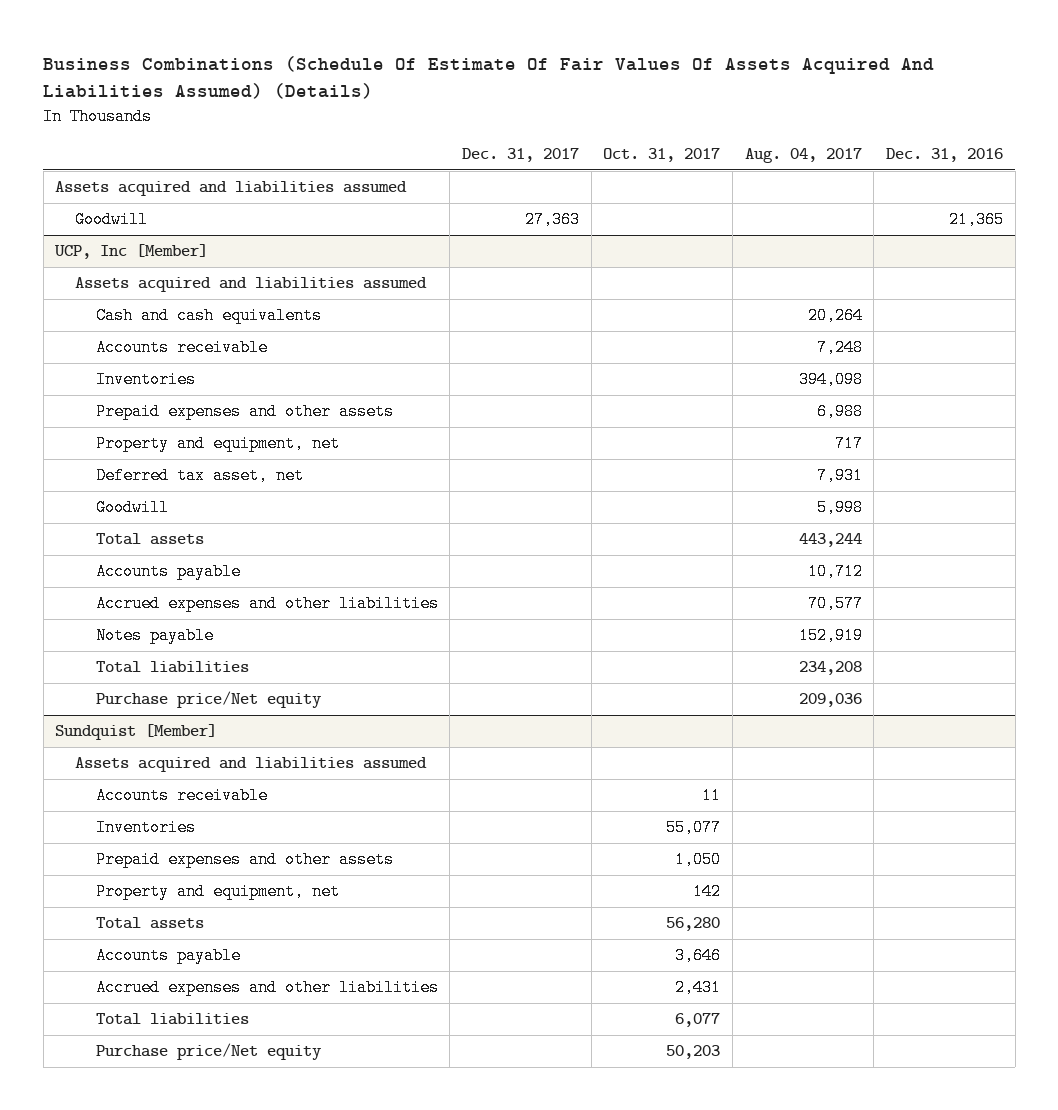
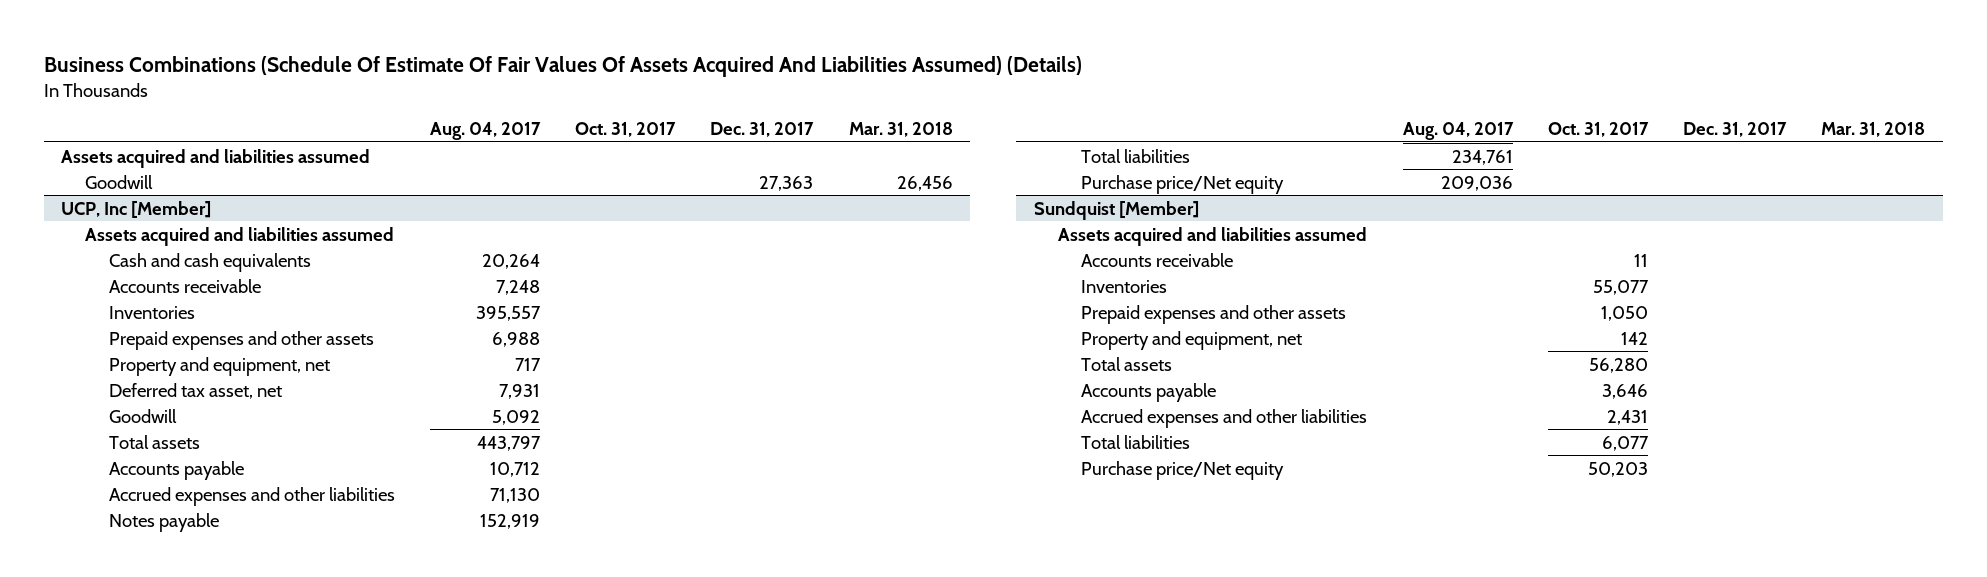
[885,148,1003,163] Dec. 31, 2016 -> none
none -> [848,122,953,138] Mar. 31, 2018
[798,371,863,389] 394,098 -> [475,305,541,321] 395,557
[816,499,863,517] 5,998 -> [491,409,540,425] 5,092
[798,533,862,548] 443,244 -> [476,435,541,451] 443,797
[807,595,863,613] 70,577 -> [489,487,540,503] 71,130
[798,661,862,676] 234,208 -> [1451,149,1513,165] 234,761

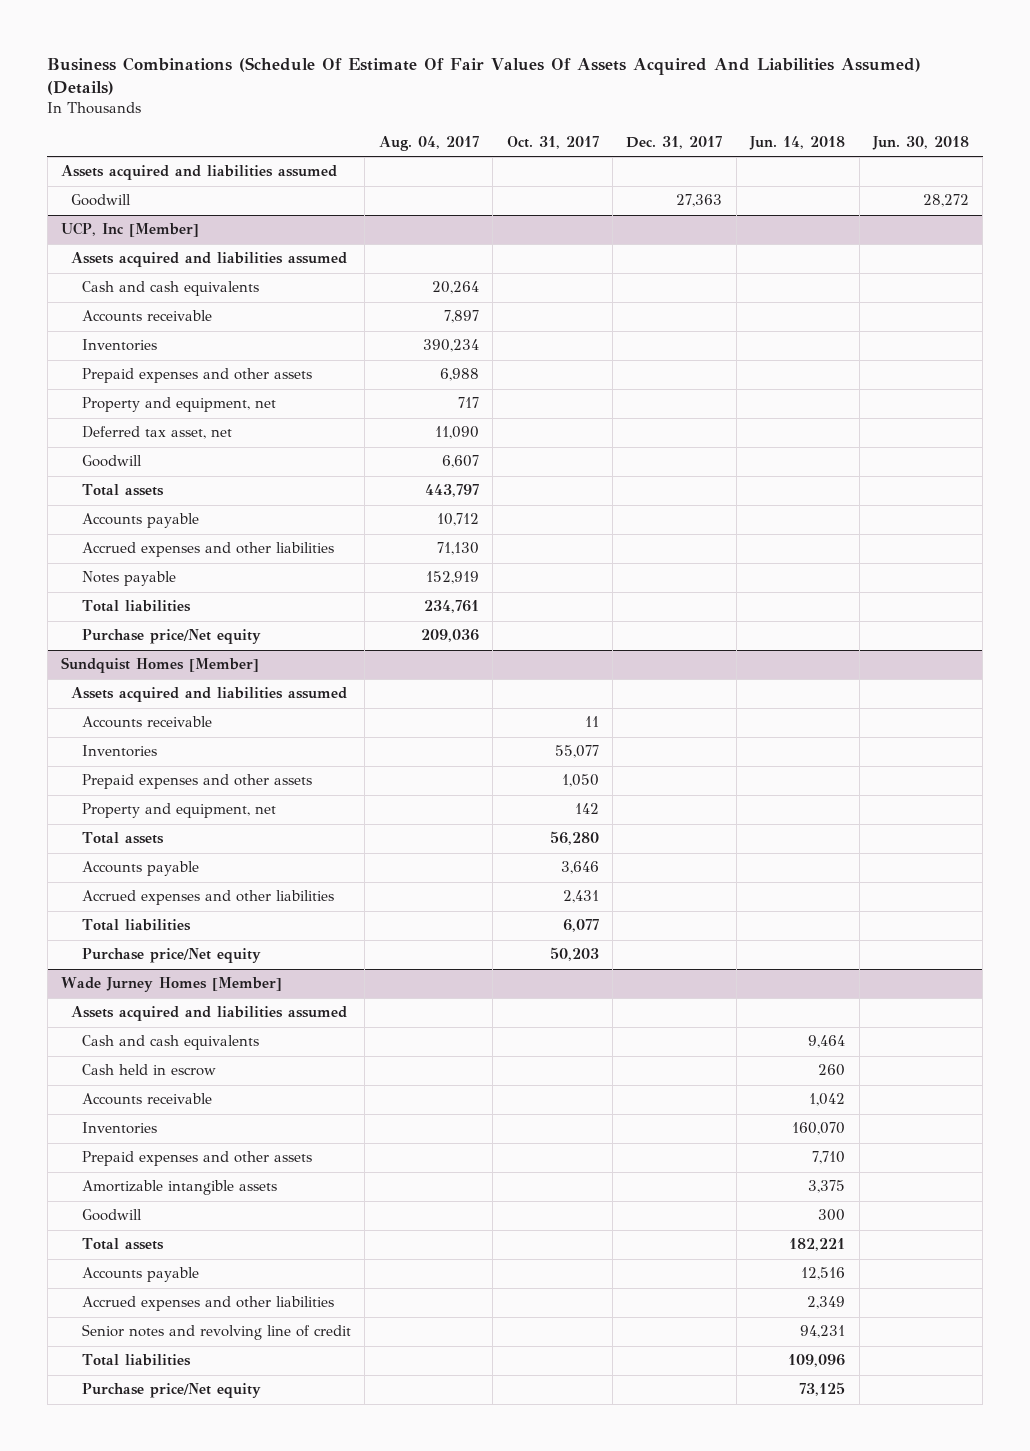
[848,122,953,138] Mar. 31, 2018 -> none
none -> [749,136,846,151] Jun. 14, 2018
none -> [872,136,970,151] Jun. 30, 2018
[495,279,540,295] 7,248 -> [443,310,479,324] 7,897
[475,305,541,321] 395,557 -> [422,339,479,353] 390,234
[498,383,540,399] 7,931 -> [434,426,479,440] 11,090
[491,409,540,425] 5,092 -> [441,455,479,469] 6,607
[1033,200,1199,220] Sundquist [Member] -> [61,657,260,674] Sundquist Homes [Member]
none -> [61,977,283,993] Wade Jurney Homes [Member]
none -> [71,1006,348,1022] Assets acquired and liabilities assumed
none -> [81,1035,259,1051] Cash and cash equivalents
none -> [81,1064,216,1077] Cash held in escrow
none -> [81,1093,212,1106] Accounts receivable
none -> [81,1122,157,1135] Inventories
none -> [81,1151,312,1167] Prepaid expenses and other assets
none -> [81,1180,277,1196] Amortizable intangible assets
none -> [81,1209,142,1222] Goodwill
none -> [81,1238,164,1251] Total assets
none -> [81,1267,199,1283] Accounts payable
none -> [81,1296,334,1312] Accrued expenses and other liabilities
none -> [81,1324,351,1341] Senior notes and revolving line of credit
none -> [81,1354,191,1367] Total liabilities
none -> [81,1383,261,1399] Purchase price/Net equity

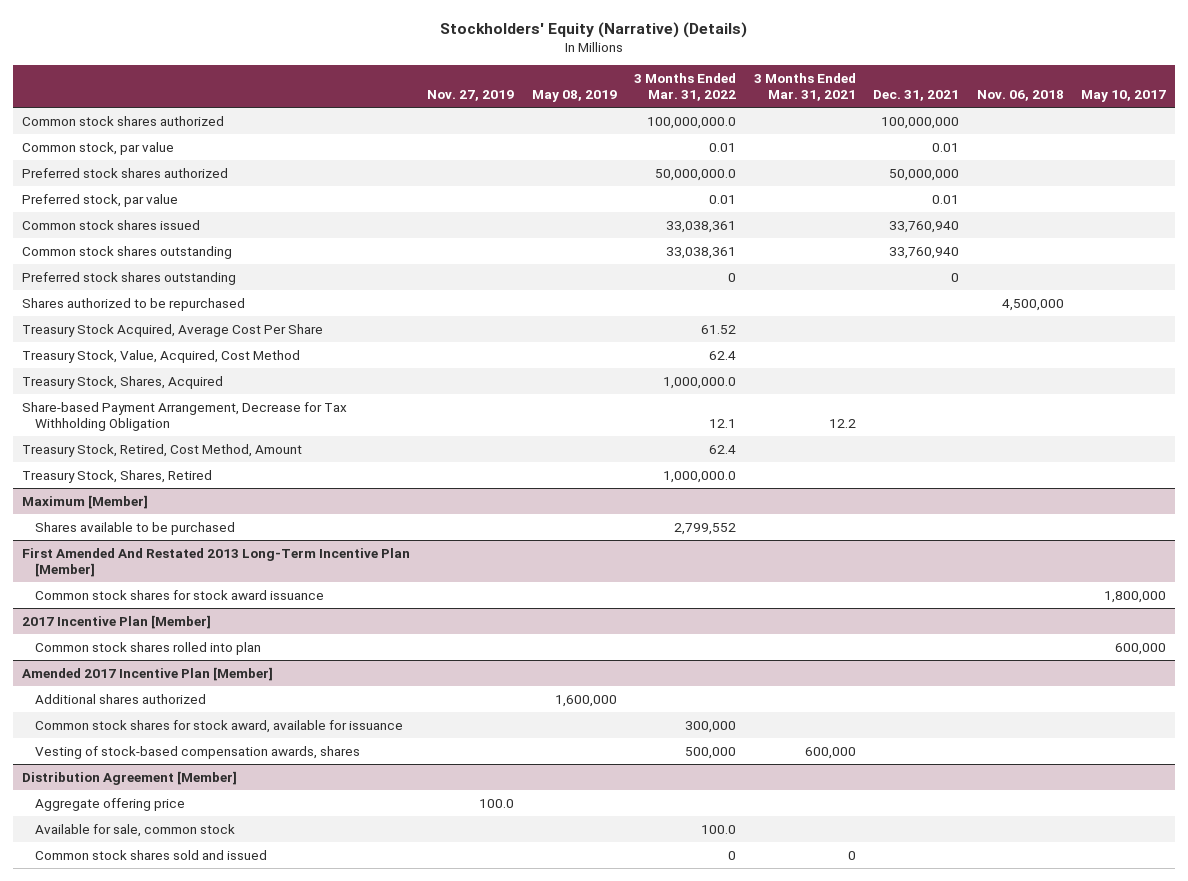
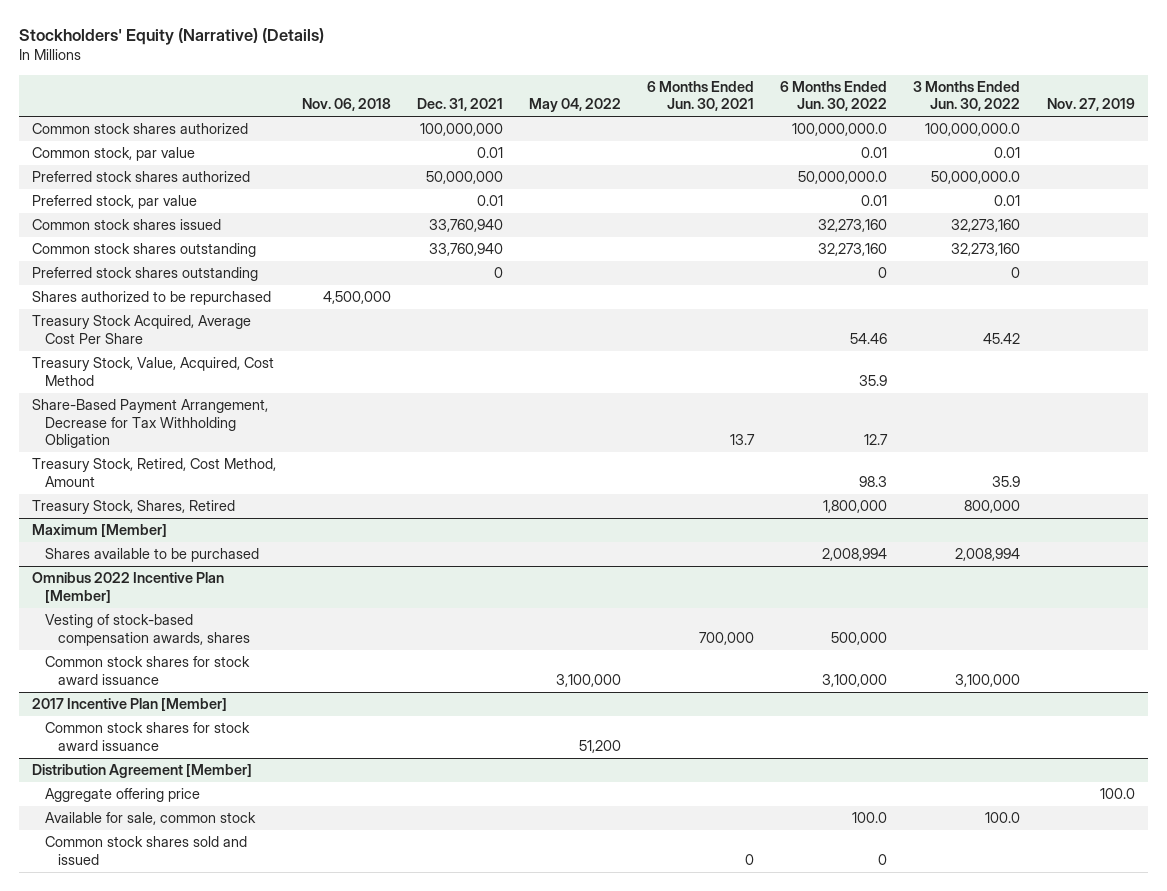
[531,89,617,102] May 08, 2019 -> none
[634,72,737,101] 3 Months Ended Mar. 31, 2022 -> none
[753,72,856,101] 3 Months Ended Mar. 31, 2021 -> none
[1081,89,1167,102] May 10, 2017 -> none
none -> [529,98,622,113] May 04, 2022
none -> [647,81,755,112] 6 Months Ended Jun. 30, 2021
none -> [780,81,888,112] 6 Months Ended Jun. 30, 2022
none -> [913,81,1021,112] 3 Months Ended Jun. 30, 2022
[21,375,223,389] Treasury Stock, Shares, Acquired -> none
[21,401,347,432] Share-based Payment Arrangement, Decrease for Tax Withholding Obligation -> [31,399,268,448] Share-Based Payment Arrangement, Decrease for Tax Withholding Obligation
[21,547,410,578] First Amended And Restated 2013 Long-Term Incentive Plan [Member] -> none
[34,589,324,600] Common stock shares for stock award issuance -> none
none -> [31,572,224,603] Omnibus 2022 Incentive Plan [Member]
none -> [44,614,250,646] Vesting of stock-based compensation awards, shares
none -> [44,656,250,685] Common stock shares for stock award issuance
[34,641,261,655] Common stock shares rolled into plan -> none
[21,666,273,681] Amended 2017 Incentive Plan [Member] -> none
[34,693,206,704] Additional shares authorized -> none
[34,719,403,733] Common stock shares for stock award, available for issuance -> none
[34,745,360,759] Vesting of stock-based compensation awards, shares -> none
none -> [44,722,250,751] Common stock shares for stock award issuance

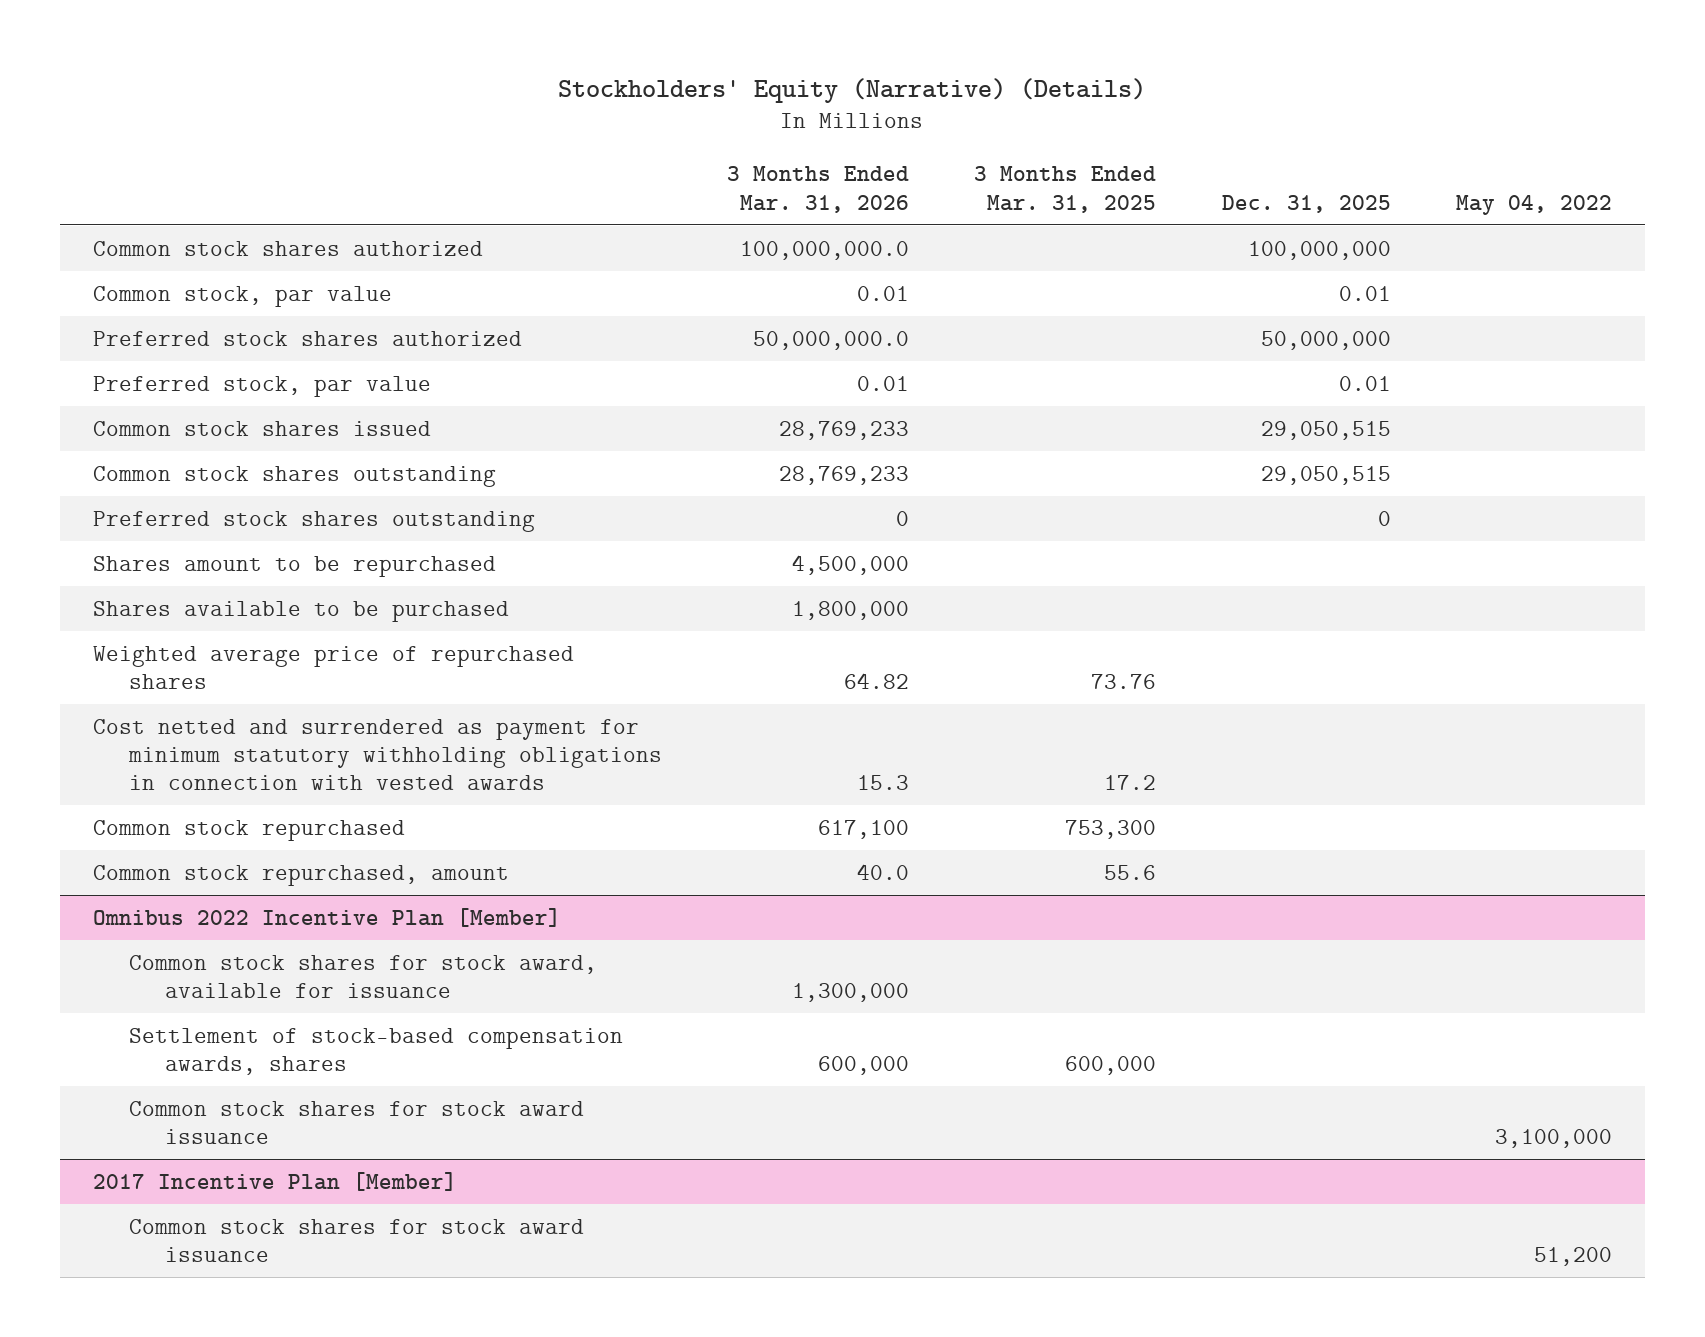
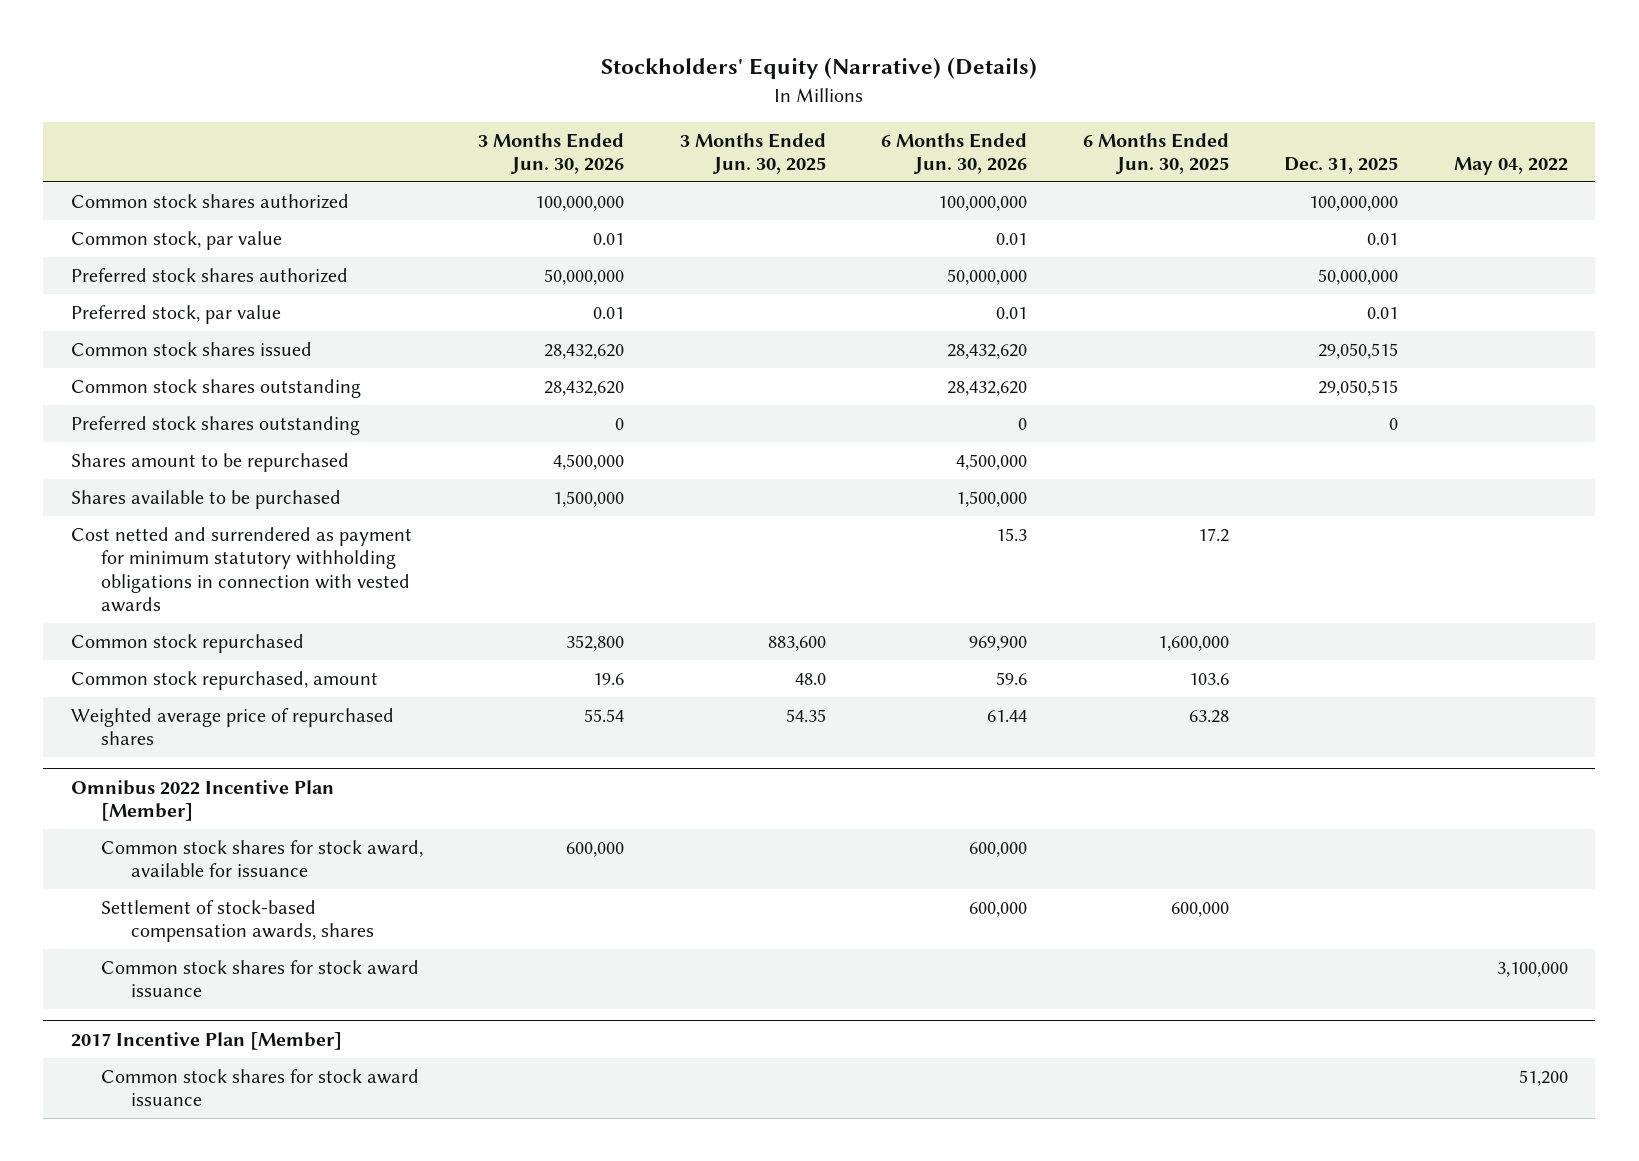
[727,166,910,213] 3 Months Ended Mar. 31, 2026 -> none
[974,166,1157,213] 3 Months Ended Mar. 31, 2025 -> none
none -> [478,132,625,174] 3 Months Ended Jun. 30, 2026
none -> [679,132,826,174] 3 Months Ended Jun. 30, 2025
none -> [881,132,1028,174] 6 Months Ended Jun. 30, 2026
none -> [1082,132,1229,174] 6 Months Ended Jun. 30, 2025
[92,645,574,689] Weighted average price of repurchased shares -> [70,707,394,746] Weighted average price of repurchased shares

